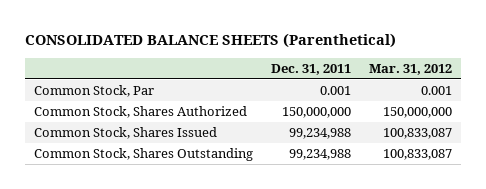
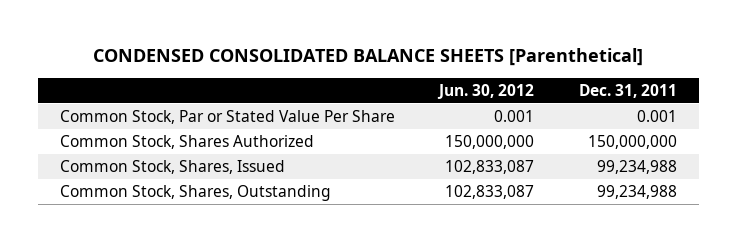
[25,32,397,48] CONSOLIDATED BALANCE SHEETS (Parenthetical) -> [93,47,644,66] CONDENSED CONSOLIDATED BALANCE SHEETS [Parenthetical]
[368,63,452,75] Mar. 31, 2012 -> none
none -> [437,83,535,99] Jun. 30, 2012
[34,85,155,98] Common Stock, Par -> [59,110,395,125] Common Stock, Par or Stated Value Per Share
[34,127,218,140] Common Stock, Shares Issued -> [59,160,285,175] Common Stock, Shares, Issued
[34,148,254,162] Common Stock, Shares Outstanding -> [59,185,331,202] Common Stock, Shares, Outstanding

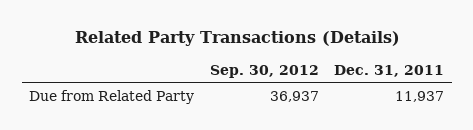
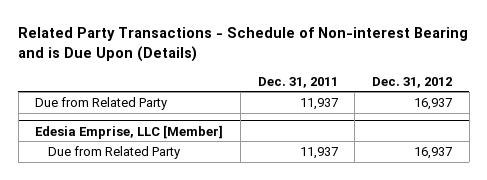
[74,31,400,47] Related Party Transactions (Details) -> [18,27,469,63] Related Party Transactions - Schedule of Non-interest Bearing and is Due Upon (Details)
[209,64,319,78] Sep. 30, 2012 -> none
none -> [371,76,452,88] Dec. 31, 2012
none -> [35,124,224,139] Edesia Emprise, LLC [Member]
none -> [48,145,181,159] Due from Related Party

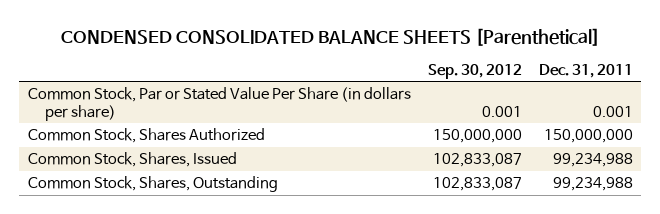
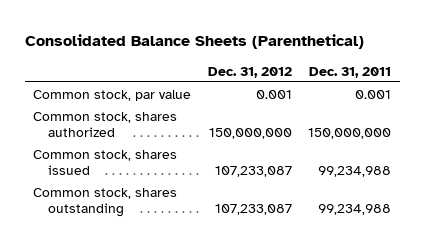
[61,27,601,46] CONDENSED CONSOLIDATED BALANCE SHEETS [Parenthetical] -> [24,34,364,50] Consolidated Balance Sheets (Parenthetical)
[427,64,522,80] Sep. 30, 2012 -> none
none -> [207,66,292,78] Dec. 31, 2012
[27,87,411,121] Common Stock, Par or Stated Value Per Share (in dollars per share) -> [32,89,191,101] Common stock, par value
[27,128,265,144] Common Stock, Shares Authorized -> [32,111,177,137] Common stock, shares authorized
[27,152,237,168] Common Stock, Shares, Issued -> [32,149,177,175] Common stock, shares issued
[27,176,278,193] Common Stock, Shares, Outstanding -> [32,187,177,217] Common stock, shares outstanding

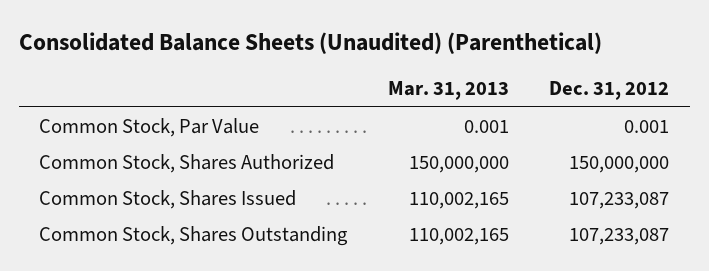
[24,34,364,50] Consolidated Balance Sheets (Parenthetical) -> [18,32,602,55] Consolidated Balance Sheets (Unaudited) (Parenthetical)
[309,66,392,78] Dec. 31, 2011 -> none
none -> [387,81,509,101] Mar. 31, 2013
[32,89,191,101] Common stock, par value -> [39,117,260,137] Common Stock, Par Value
[32,111,177,137] Common stock, shares authorized -> [39,153,335,173] Common Stock, Shares Authorized
[32,149,177,175] Common stock, shares issued -> [39,189,297,209] Common Stock, Shares Issued
[32,187,177,217] Common stock, shares outstanding -> [39,225,349,246] Common Stock, Shares Outstanding

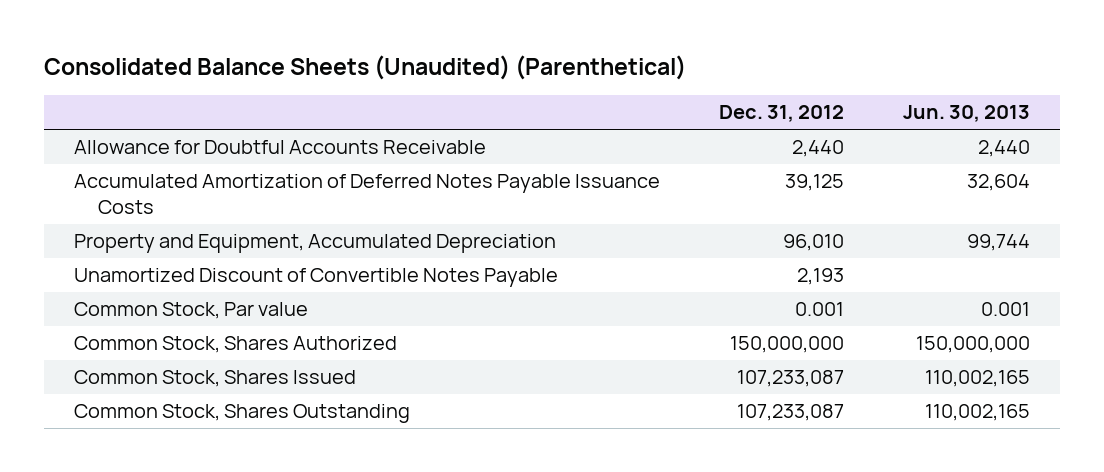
[387,81,509,101] Mar. 31, 2013 -> none
none -> [903,105,1031,123] Jun. 30, 2013
none -> [73,140,486,155] Allowance for Doubtful Accounts Receivable
none -> [73,174,660,214] Accumulated Amortization of Deferred Notes Payable Issuance Costs
none -> [73,234,556,254] Property and Equipment, Accumulated Depreciation
none -> [73,268,558,288] Unamortized Discount of Convertible Notes Payable
[39,117,260,137] Common Stock, Par Value -> [73,302,308,320] Common Stock, Par value

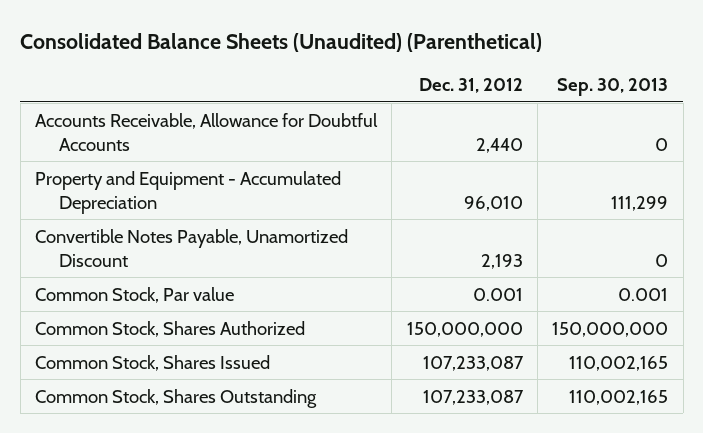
[903,105,1031,123] Jun. 30, 2013 -> none
none -> [557,78,669,97] Sep. 30, 2013
[73,174,660,214] Accumulated Amortization of Deferred Notes Payable Issuance Costs -> none
[73,140,486,155] Allowance for Doubtful Accounts Receivable -> [34,112,378,151] Accounts Receivable, Allowance for Doubtful Accounts
[73,234,556,254] Property and Equipment, Accumulated Depreciation -> [34,170,341,214] Property and Equipment - Accumulated Depreciation
[73,268,558,288] Unamortized Discount of Convertible Notes Payable -> [34,228,348,267] Convertible Notes Payable, Unamortized Discount

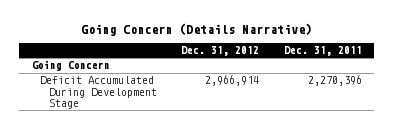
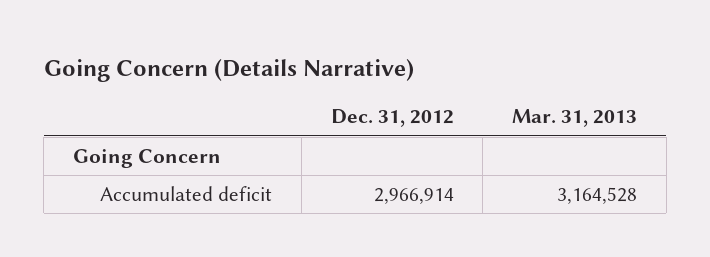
[283,46,362,57] Dec. 31, 2011 -> none
none -> [512,109,638,128] Mar. 31, 2013
[40,76,157,110] Deficit Accumulated During Development Stage -> [100,186,273,202] Accumulated deficit

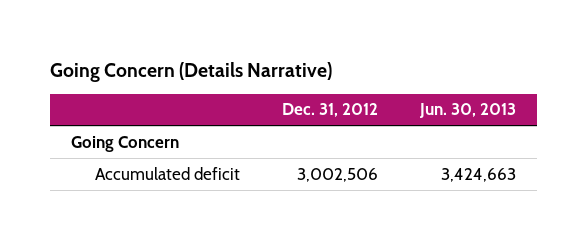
[512,109,638,128] Mar. 31, 2013 -> none
none -> [418,103,516,119] Jun. 30, 2013
[373,188,454,205] 2,966,914 -> [296,167,378,182] 3,002,506

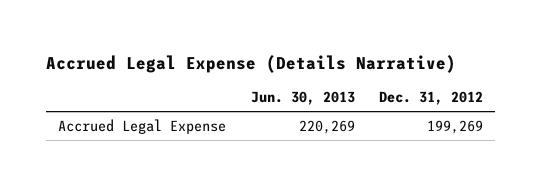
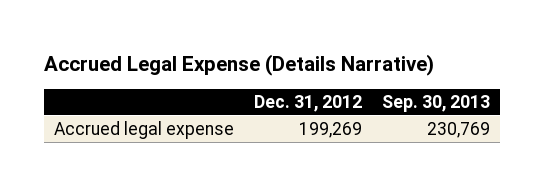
[250,91,355,106] Jun. 30, 2013 -> none
none -> [382,94,491,112] Sep. 30, 2013
[58,119,227,135] Accrued Legal Expense -> [53,121,234,140] Accrued legal expense

